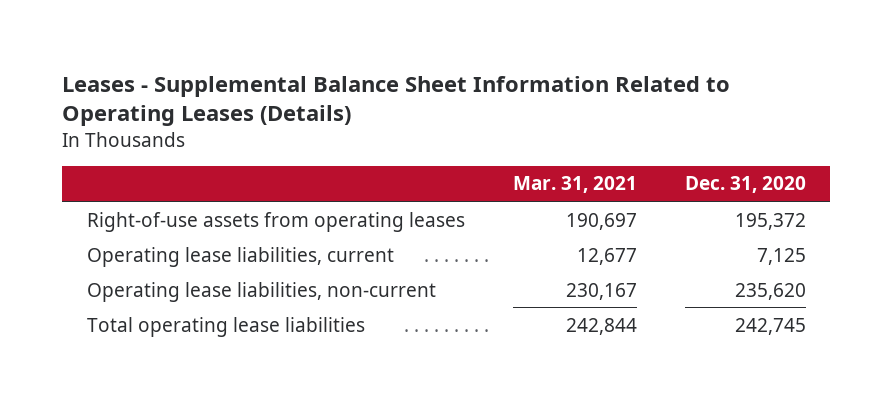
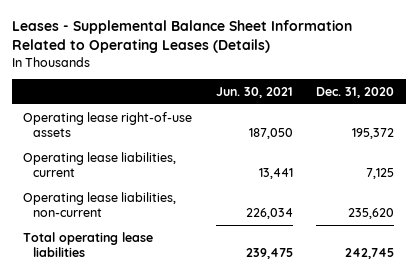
[512,176,637,194] Mar. 31, 2021 -> none
none -> [215,86,293,98] Jun. 30, 2021
[86,211,465,232] Right-of-use assets from operating leases -> [23,111,193,138] Operating lease right-of-use assets

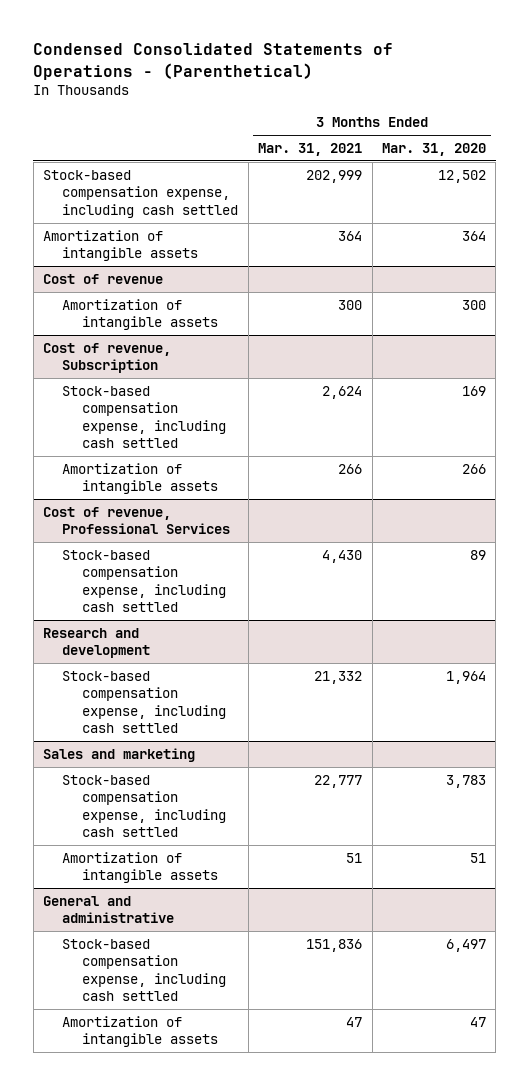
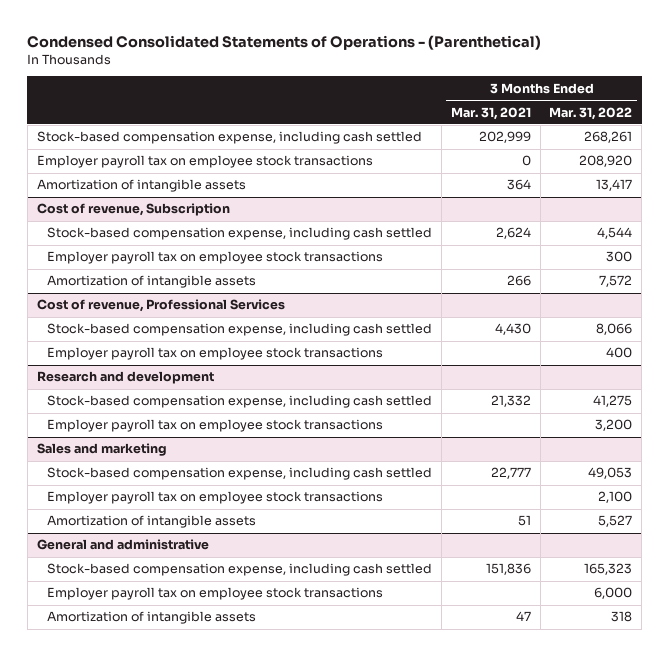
[381,143,486,157] Mar. 31, 2020 -> none
none -> [549,106,633,120] Mar. 31, 2022
none -> [36,155,373,169] Employer payroll tax on employee stock transactions
[43,273,164,284] Cost of revenue -> none
[62,298,218,331] Amortization of intangible assets -> none
none -> [47,251,384,265] Employer payroll tax on employee stock transactions
none -> [47,347,384,361] Employer payroll tax on employee stock transactions
none -> [47,419,384,433] Employer payroll tax on employee stock transactions
none -> [47,491,384,505] Employer payroll tax on employee stock transactions
none -> [47,587,384,601] Employer payroll tax on employee stock transactions

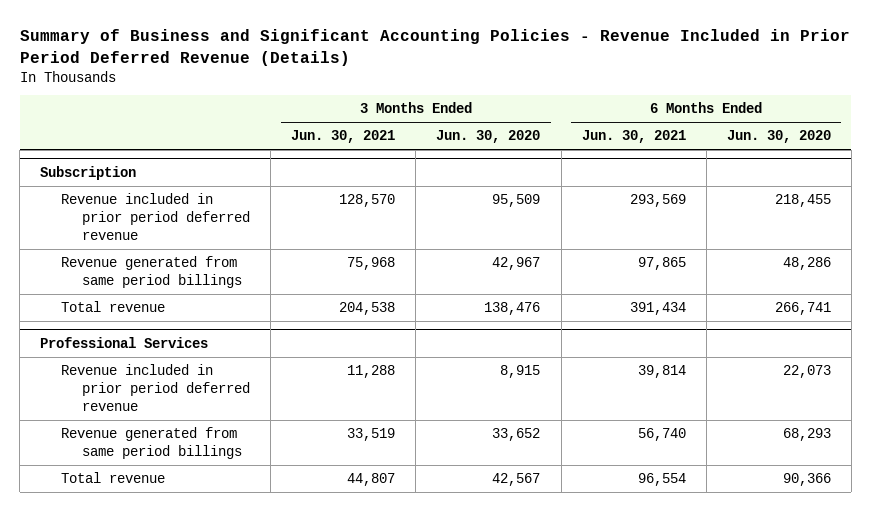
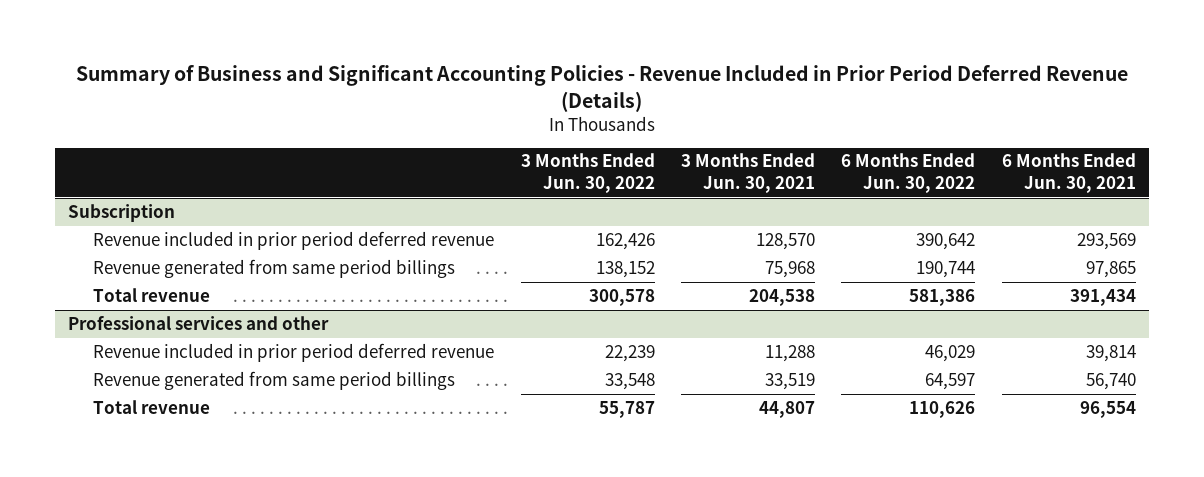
[436,130,541,144] Jun. 30, 2020 -> none
[726,130,831,144] Jun. 30, 2020 -> none
none -> [520,153,655,194] 3 Months Ended Jun. 30, 2022
none -> [841,153,976,194] 6 Months Ended Jun. 30, 2022
[40,337,209,349] Professional Services -> [68,315,330,330] Professional services and other

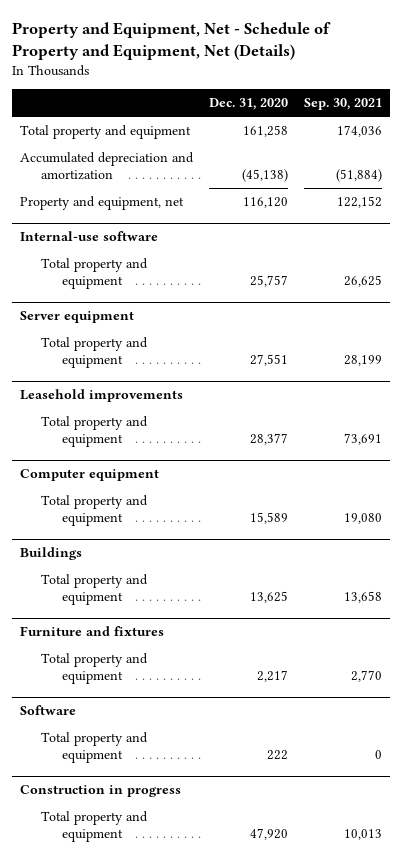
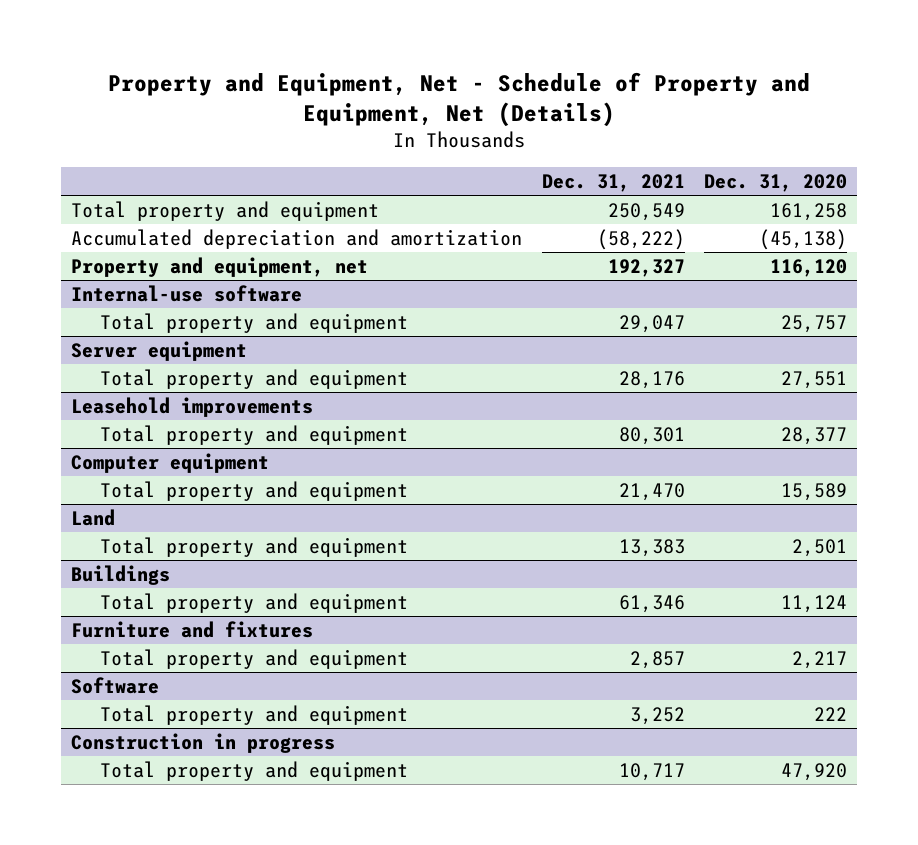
[303,98,382,111] Sep. 30, 2021 -> none
none -> [541,173,685,192] Dec. 31, 2021
none -> [70,508,115,526] Land
none -> [99,536,408,557] Total property and equipment
[250,591,289,604] 13,625 -> [781,594,848,613] 11,124

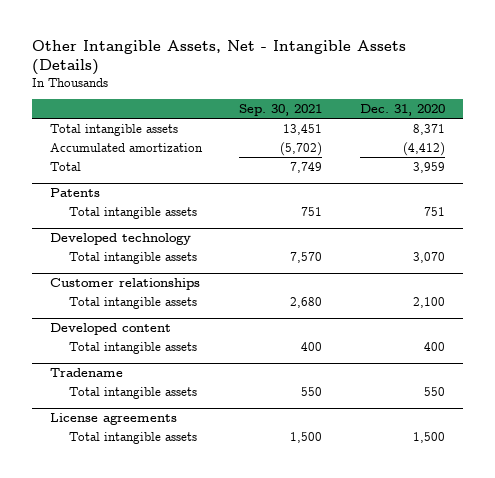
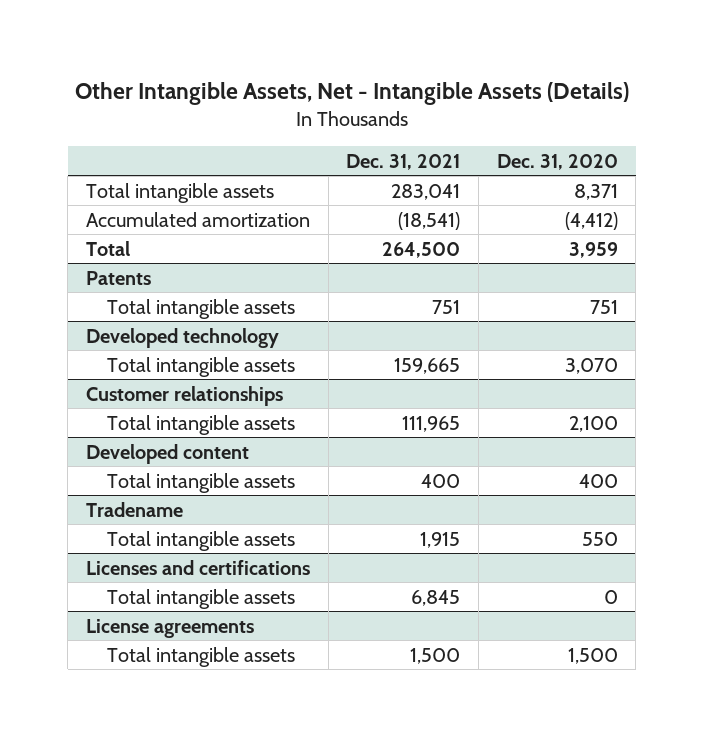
[239,104,323,117] Sep. 30, 2021 -> none
none -> [346,153,461,170] Dec. 31, 2021
none -> [86,559,311,575] Licenses and certifications
none -> [106,588,295,609] Total intangible assets

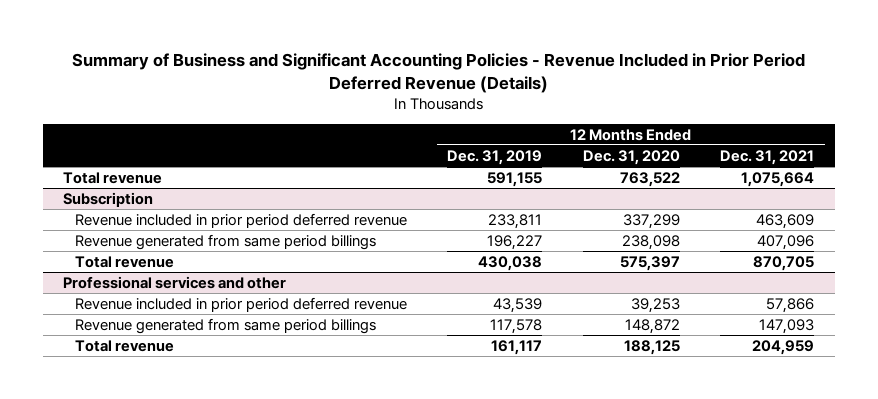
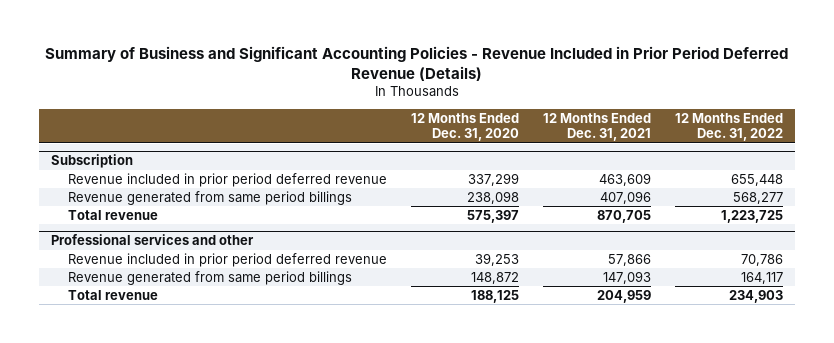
[447,149,543,165] Dec. 31, 2019 -> none
none -> [674,113,783,142] 12 Months Ended Dec. 31, 2022
[63,171,163,184] Total revenue -> none

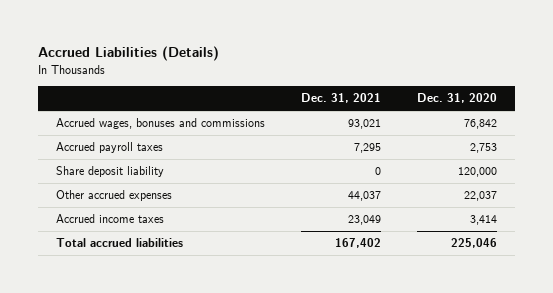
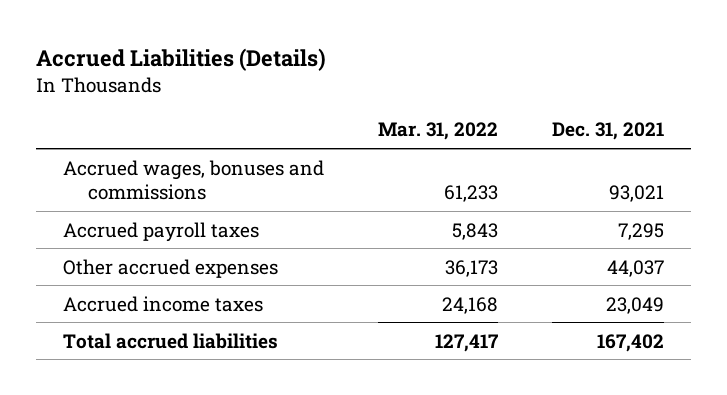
[417,93,498,104] Dec. 31, 2020 -> none
none -> [378,122,499,141] Mar. 31, 2022
[56,166,165,178] Share deposit liability -> none

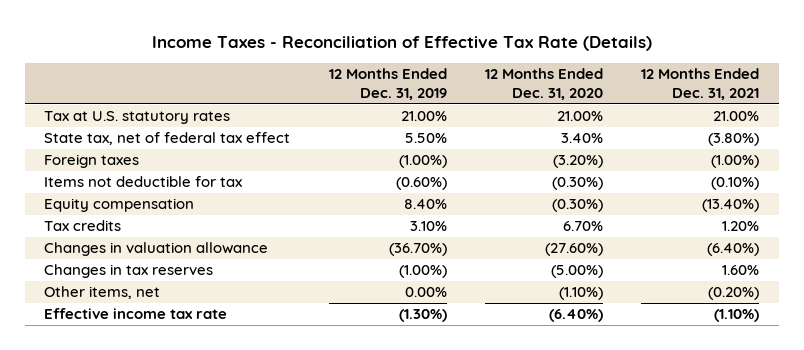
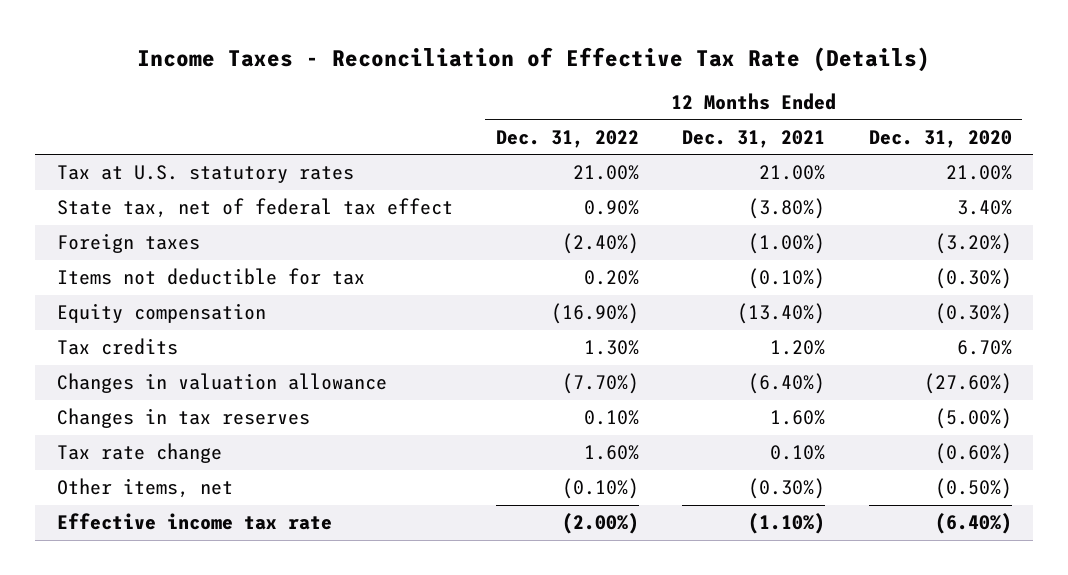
[328,68,447,101] 12 Months Ended Dec. 31, 2019 -> none
none -> [496,129,640,148] Dec. 31, 2022
none -> [56,443,222,464] Tax rate change
[559,287,604,301] (1.10%) -> [934,478,1012,500] (0.50%)
[708,287,760,301] (0.20%) -> [748,478,826,500] (0.30%)

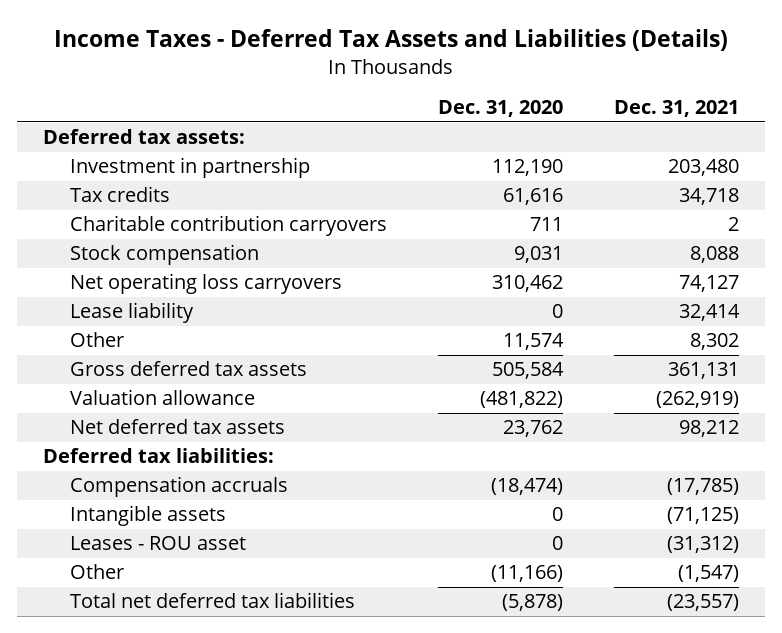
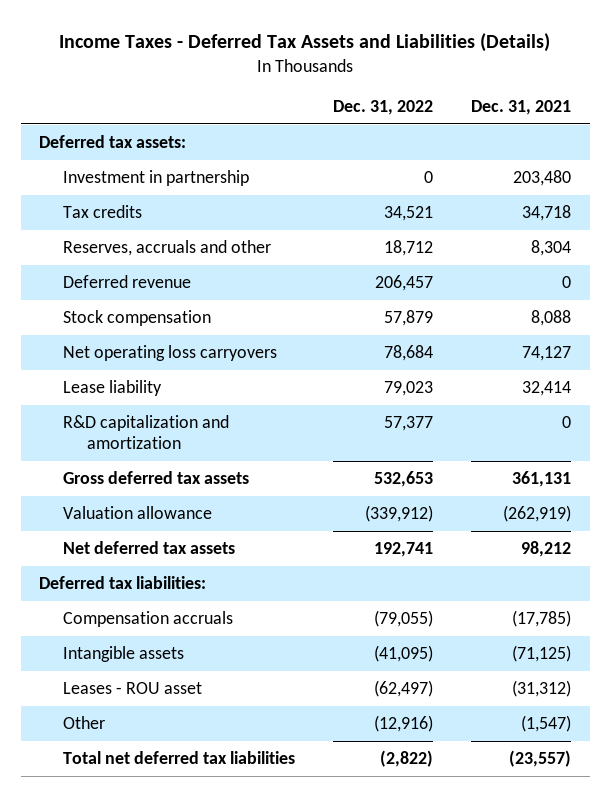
[438,100,564,118] Dec. 31, 2020 -> none
none -> [332,100,433,116] Dec. 31, 2022
[70,215,388,237] Charitable contribution carryovers -> none
none -> [63,239,272,256] Reserves, accruals and other
none -> [63,274,192,288] Deferred revenue
[70,332,125,348] Other -> none
none -> [63,414,230,450] R&D capitalization and amortization

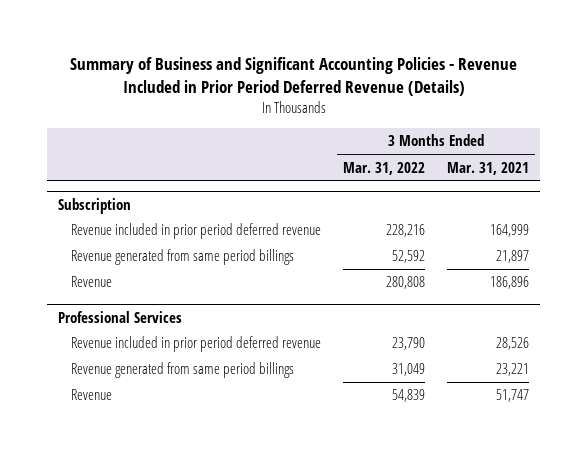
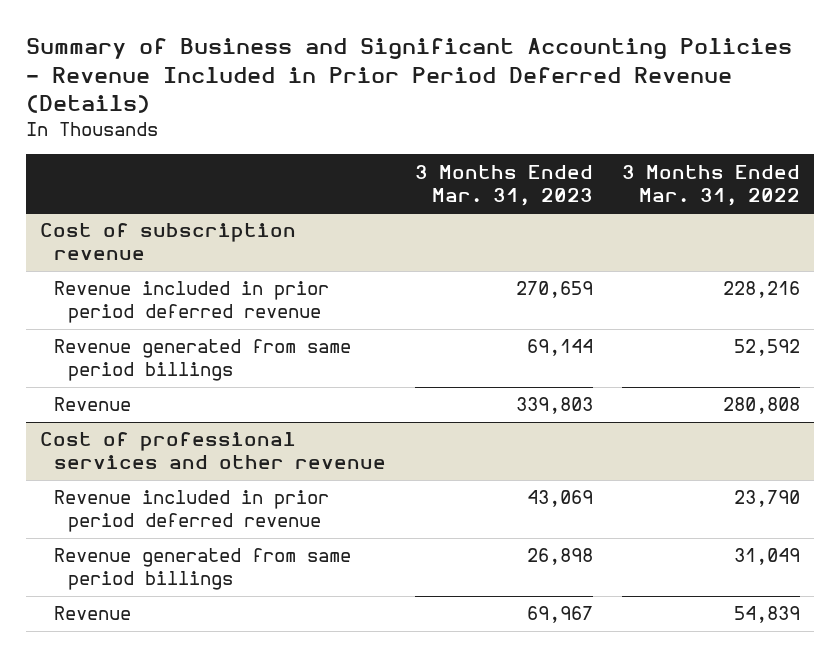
[447,161,530,175] Mar. 31, 2021 -> none
none -> [414,164,593,206] 3 Months Ended Mar. 31, 2023
[58,197,132,214] Subscription -> [40,223,297,261] Cost of subscription revenue
[58,310,183,323] Professional Services -> [40,432,387,470] Cost of professional services and other revenue

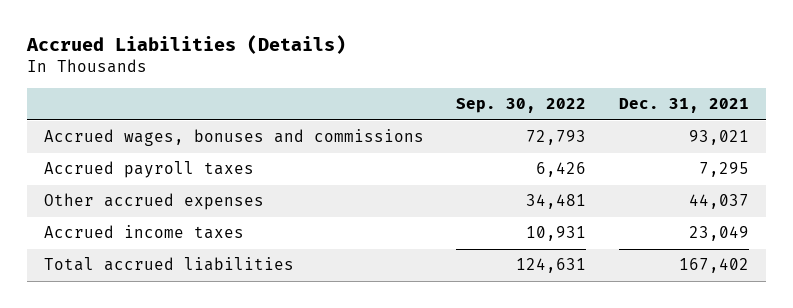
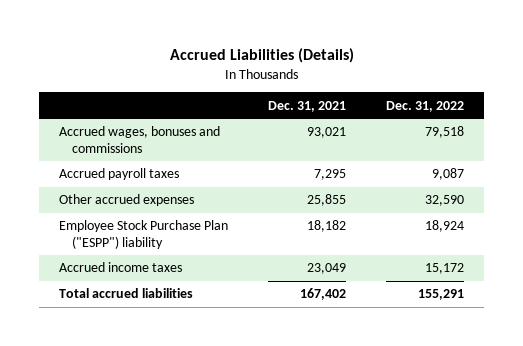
[456,98,587,114] Sep. 30, 2022 -> none
none -> [386,100,465,112] Dec. 31, 2022
[689,194,750,210] 44,037 -> [307,194,347,207] 25,855
none -> [58,220,228,249] Employee Stock Purchase Plan ("ESPP") liability

